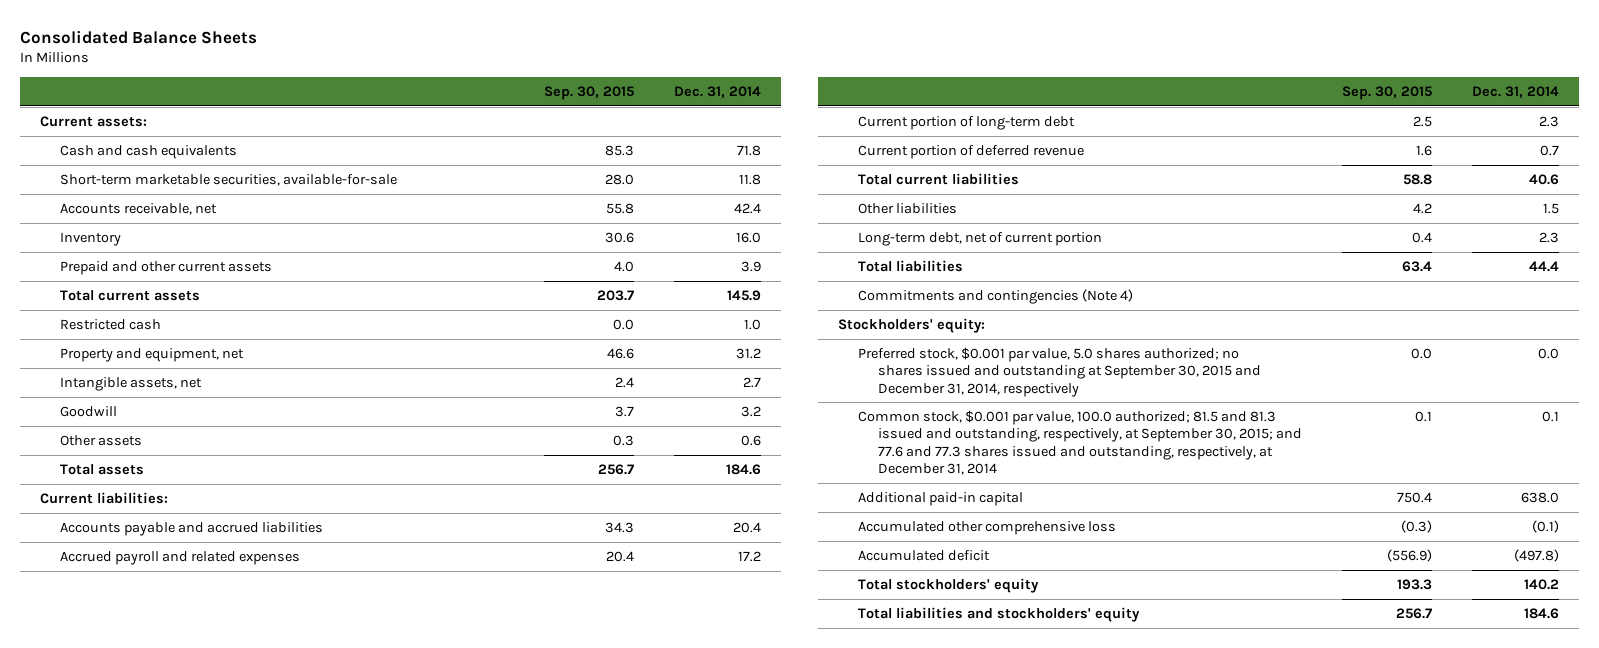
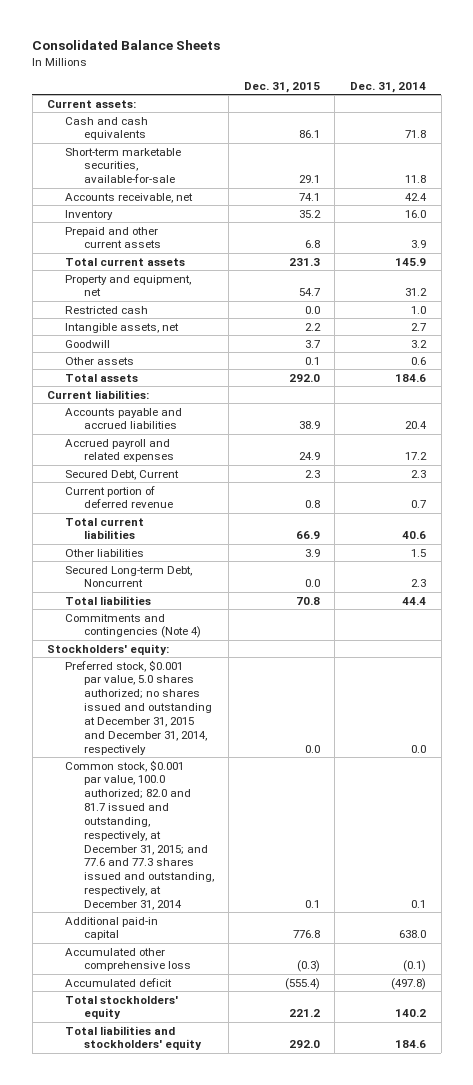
[544,85,635,100] Sep. 30, 2015 -> none
none -> [243,81,320,93] Dec. 31, 2015
[60,318,162,330] Restricted cash -> [65,305,149,314] Restricted cash
[857,115,1075,130] Current portion of long-term debt -> [65,469,180,480] Secured Debt, Current
[857,231,1102,246] Long-term debt, net of current portion -> [65,565,193,588] Secured Long-term Debt, Noncurrent
[857,346,1261,397] Preferred stock, $0.001 par value, 5.0 shares authorized; no shares issued and outstanding at September 30, 2015 and December 31, 2014, respectively -> [65,659,212,755] Preferred stock, $0.001 par value, 5.0 shares authorized; no shares issued and outstanding at December 31, 2015 and December 31, 2014, respectively
[857,409,1302,475] Common stock, $0.001 par value, 100.0 authorized; 81.5 and 81.3 issued and outstanding, respectively, at September 30, 2015; and 77.6 and 77.3 shares issued and outstanding, respectively, at December 31, 2014 -> [65,759,214,910] Common stock, $0.001 par value, 100.0 authorized; 82.0 and 81.7 issued and outstanding, respectively, at December 31, 2015; and 77.6 and 77.3 shares issued and outstanding, respectively, at December 31, 2014

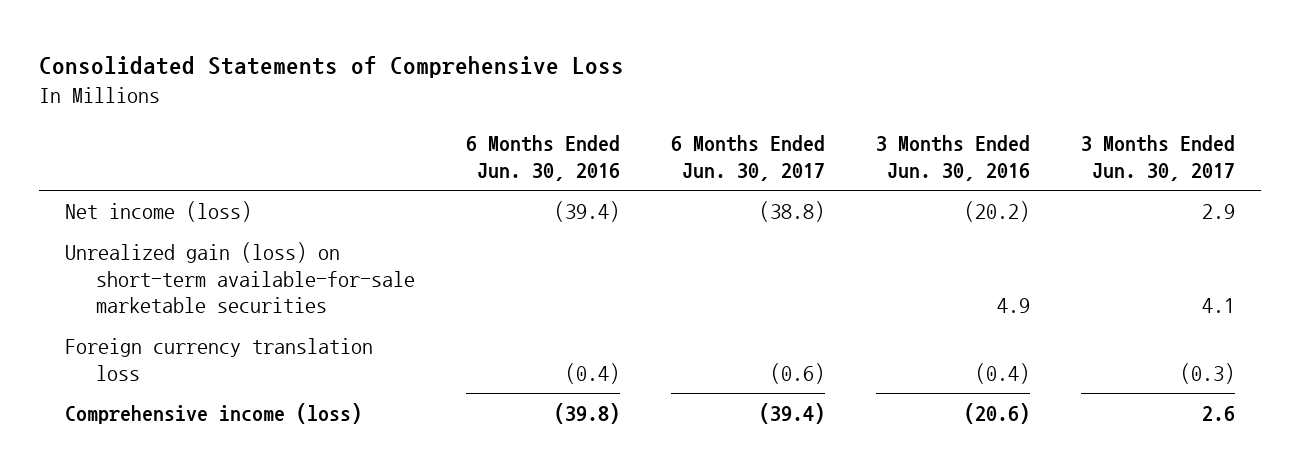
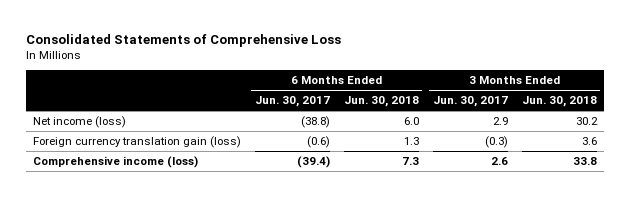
[465,135,620,181] 6 Months Ended Jun. 30, 2016 -> none
[876,135,1031,181] 3 Months Ended Jun. 30, 2016 -> none
none -> [343,96,419,108] Jun. 30, 2018
none -> [521,96,597,108] Jun. 30, 2018
[64,242,415,314] Unrealized gain (loss) on short-term available-for-sale marketable securities -> none
[64,338,373,381] Foreign currency translation loss -> [32,136,241,149] Foreign currency translation gain (loss)

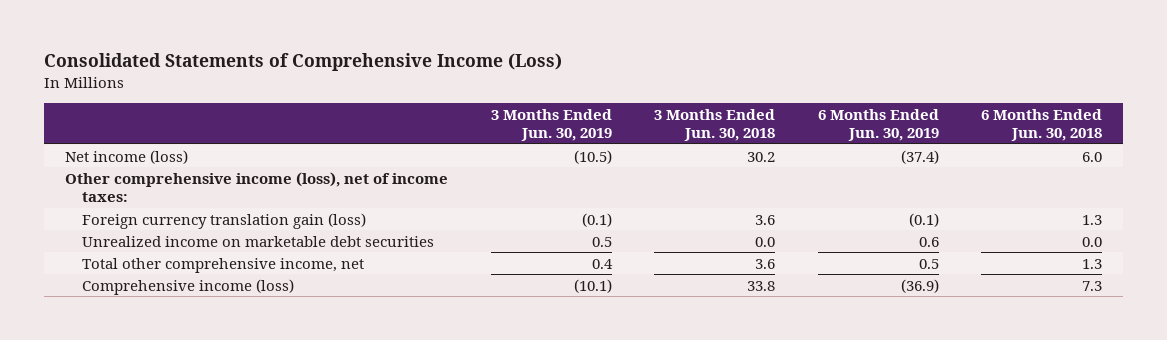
[25,33,341,47] Consolidated Statements of Comprehensive Loss -> [43,53,562,72] Consolidated Statements of Comprehensive Income (Loss)
[254,96,330,108] Jun. 30, 2017 -> none
[432,96,508,108] Jun. 30, 2017 -> none
none -> [490,108,612,141] 3 Months Ended Jun. 30, 2019
none -> [817,108,939,141] 6 Months Ended Jun. 30, 2019
none -> [65,171,449,202] Other comprehensive income (loss), net of income taxes:
none -> [81,235,434,247] Unrealized income on marketable debt securities
none -> [81,257,364,273] Total other comprehensive income, net

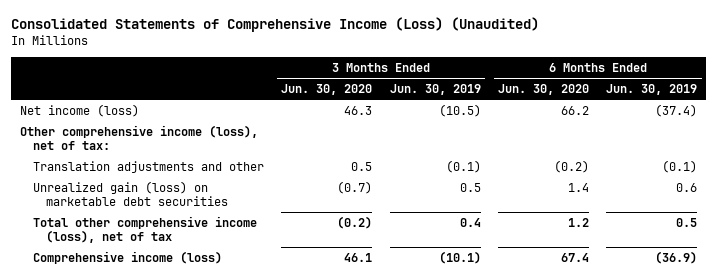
[43,53,562,72] Consolidated Statements of Comprehensive Income (Loss) -> [10,17,539,33] Consolidated Statements of Comprehensive Income (Loss) (Unaudited)
[654,108,776,141] 3 Months Ended Jun. 30, 2018 -> none
[981,108,1103,141] 6 Months Ended Jun. 30, 2018 -> none
none -> [281,83,373,95] Jun. 30, 2020
none -> [498,83,590,95] Jun. 30, 2020
[65,171,449,202] Other comprehensive income (loss), net of income taxes: -> [19,124,258,150] Other comprehensive income (loss), net of tax:
[81,212,366,229] Foreign currency translation gain (loss) -> [32,160,264,173] Translation adjustments and other
[81,235,434,247] Unrealized income on marketable debt securities -> [32,180,229,206] Unrealized gain (loss) on marketable debt securities
[81,257,364,273] Total other comprehensive income, net -> [32,215,257,243] Total other comprehensive income (loss), net of tax

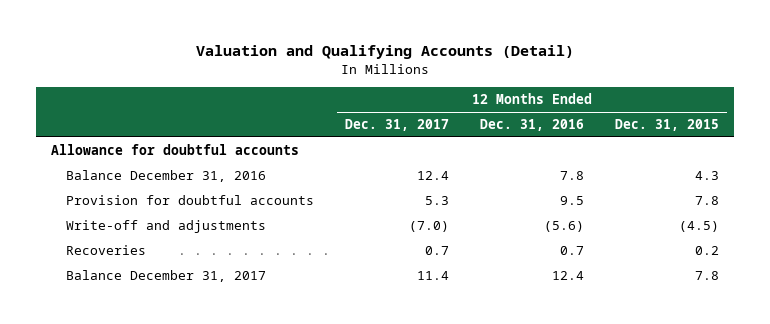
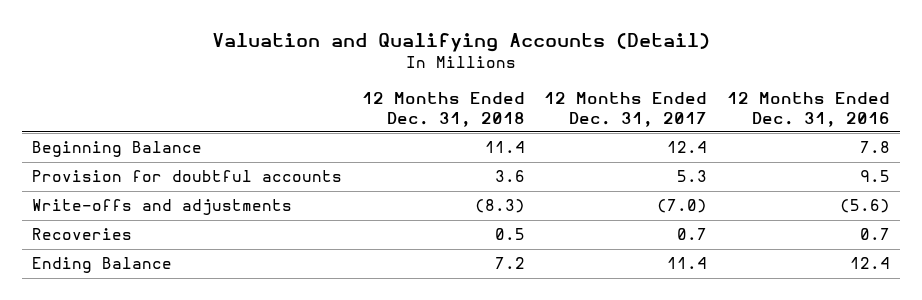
[614,119,719,132] Dec. 31, 2015 -> none
none -> [361,91,525,127] 12 Months Ended Dec. 31, 2018
[51,144,300,156] Allowance for doubtful accounts -> none
[66,170,267,183] Balance December 31, 2016 -> [32,141,203,158] Beginning Balance
[66,220,267,234] Write-off and adjustments -> [32,199,293,216] Write-offs and adjustments
[66,270,267,283] Balance December 31, 2017 -> [32,257,173,274] Ending Balance

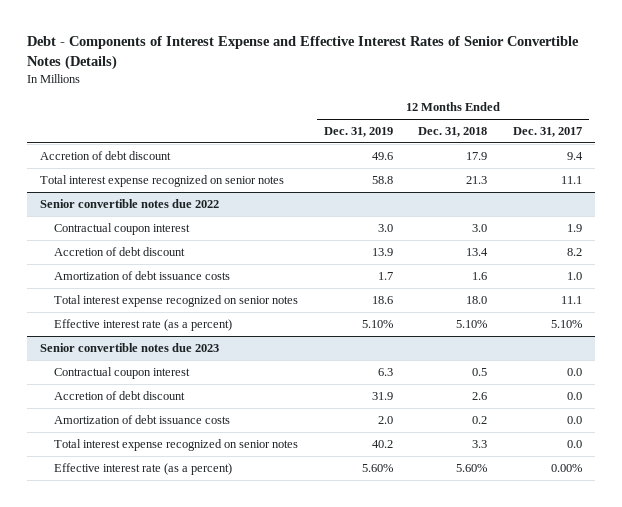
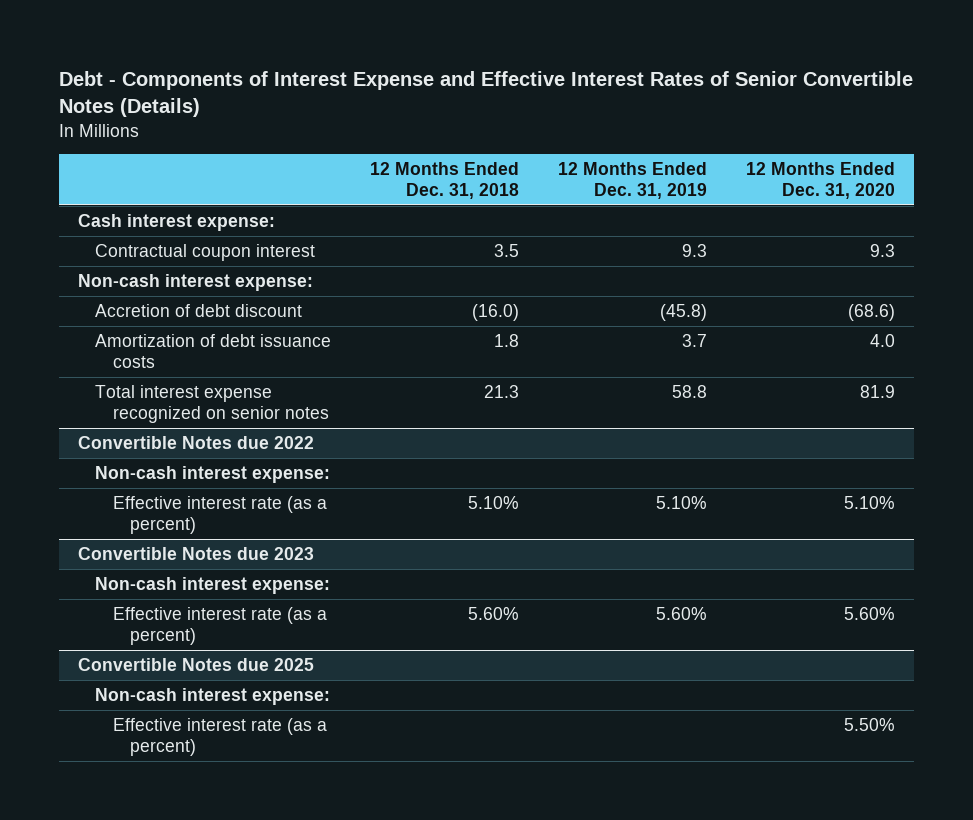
[513,127,583,138] Dec. 31, 2017 -> none
none -> [745,162,895,199] 12 Months Ended Dec. 31, 2020
none -> [78,214,276,232] Cash interest expense:
none -> [95,244,316,262] Contractual coupon interest
none -> [78,274,314,292] Non-cash interest expense:
[371,151,393,160] 49.6 -> [659,304,707,322] (45.8)
[466,151,488,160] 17.9 -> [472,304,520,322] (16.0)
none -> [95,334,332,368] Amortization of debt issuance costs
[53,222,190,235] Contractual coupon interest -> none
[53,246,185,256] Accretion of debt discount -> none
[53,270,230,280] Amortization of debt issuance costs -> none
[53,294,298,307] Total interest expense recognized on senior notes -> none
[39,198,219,208] Senior convertible notes due 2022 -> [78,436,315,450] Convertible Notes due 2022
none -> [95,466,331,484] Non-cash interest expense:
[53,366,190,379] Contractual coupon interest -> none
[53,390,185,400] Accretion of debt discount -> none
[53,414,230,424] Amortization of debt issuance costs -> none
[53,438,298,451] Total interest expense recognized on senior notes -> none
[39,342,219,352] Senior convertible notes due 2023 -> [78,547,315,561] Convertible Notes due 2023
none -> [95,577,331,595] Non-cash interest expense:
none -> [78,658,315,672] Convertible Notes due 2025
none -> [95,688,331,706] Non-cash interest expense:
none -> [112,718,327,756] Effective interest rate (as a percent)

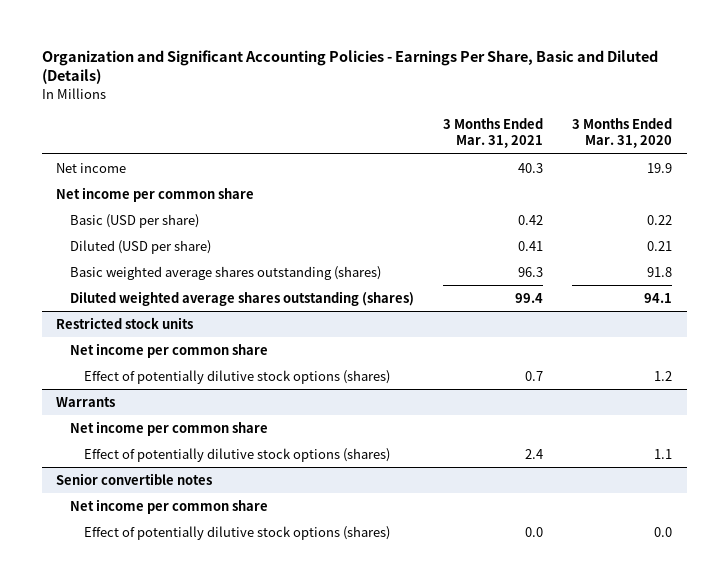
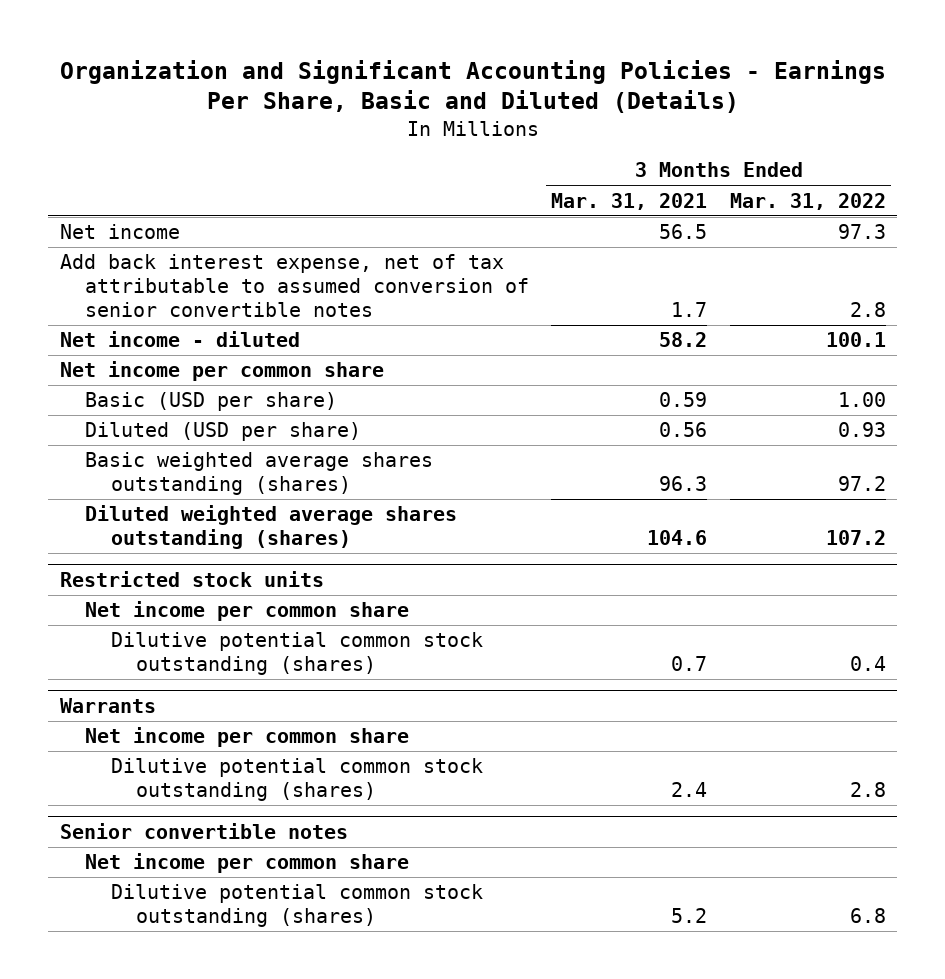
[572,118,673,149] 3 Months Ended Mar. 31, 2020 -> none
none -> [729,192,886,210] Mar. 31, 2022
[518,162,544,173] 40.3 -> [659,224,708,240] 56.5
none -> [59,254,530,317] Add back interest expense, net of tax attributable to assumed conversion of senior convertible notes
none -> [59,331,300,348] Net income - diluted
[518,214,544,225] 0.42 -> [659,392,708,408] 0.59
[518,240,544,251] 0.41 -> [659,422,708,438] 0.56
[515,292,544,303] 99.4 -> [647,530,708,546] 104.6
[83,369,390,384] Effect of potentially dilutive stock options (shares) -> [110,632,483,676] Dilutive potential common stock outstanding (shares)
[83,447,390,462] Effect of potentially dilutive stock options (shares) -> [110,758,483,802] Dilutive potential common stock outstanding (shares)
[83,525,390,540] Effect of potentially dilutive stock options (shares) -> [110,884,483,928] Dilutive potential common stock outstanding (shares)
[525,526,544,537] 0.0 -> [671,908,708,924] 5.2

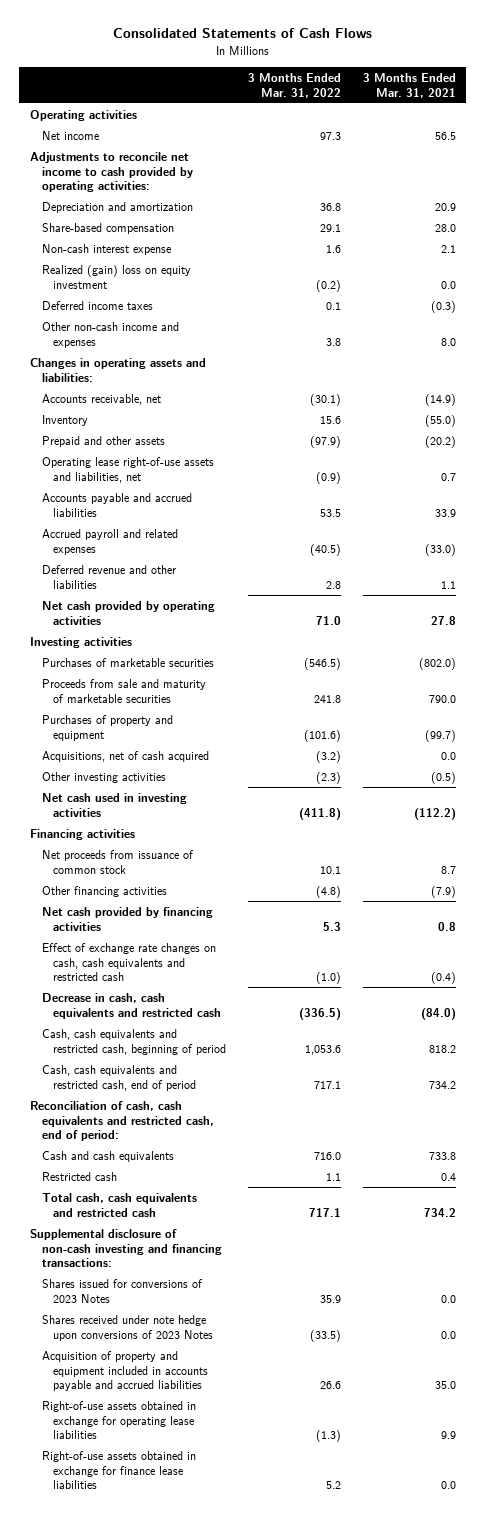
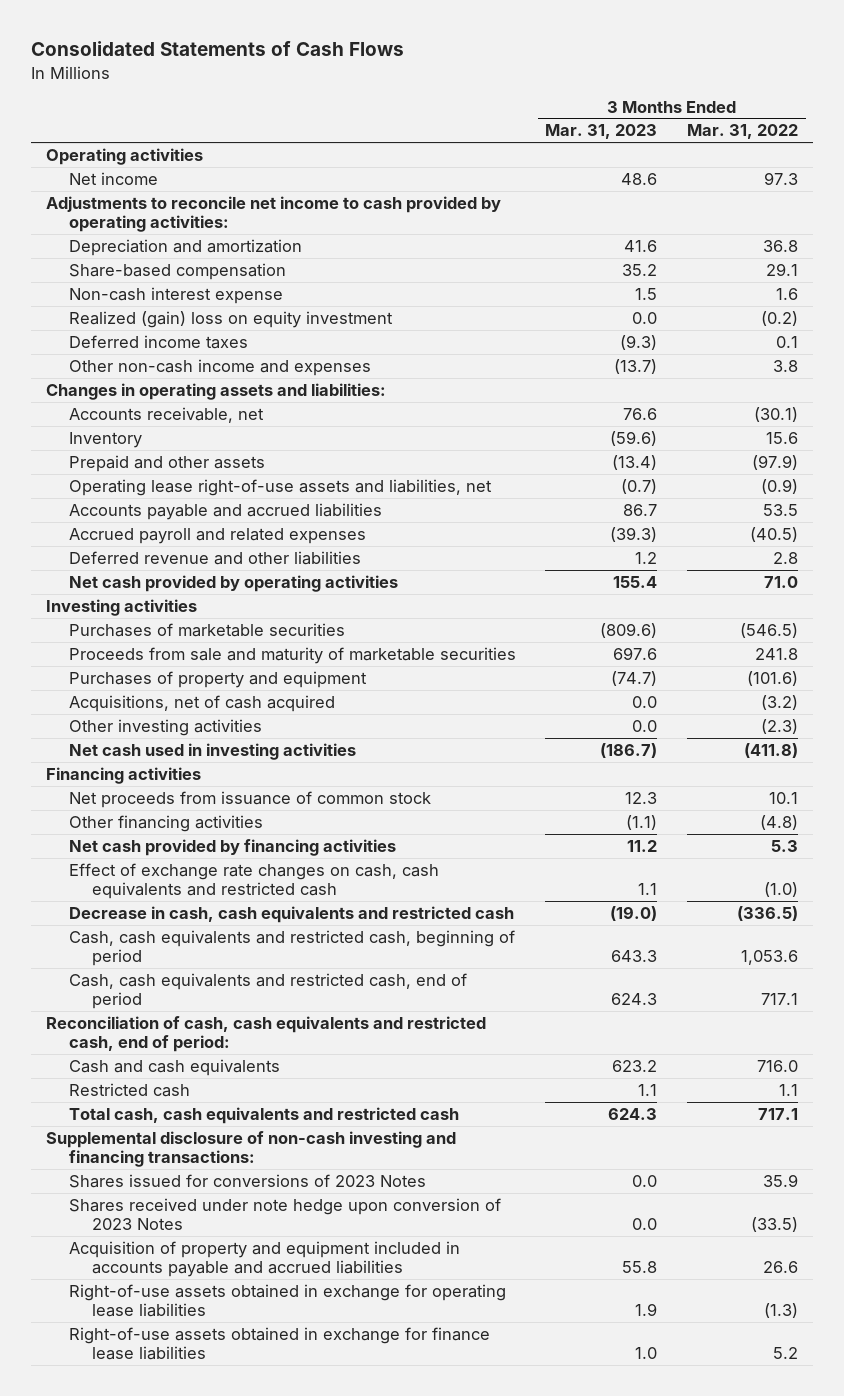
[362,72,456,98] 3 Months Ended Mar. 31, 2021 -> none
none -> [545,124,658,140] Mar. 31, 2023
[41,1314,214,1341] Shares received under note hedge upon conversions of 2023 Notes -> [68,1197,501,1231] Shares received under note hedge upon conversion of 2023 Notes

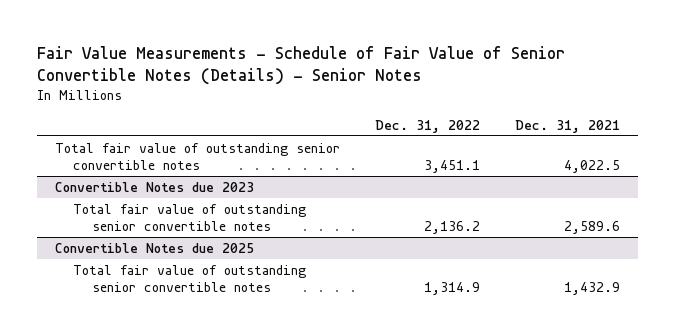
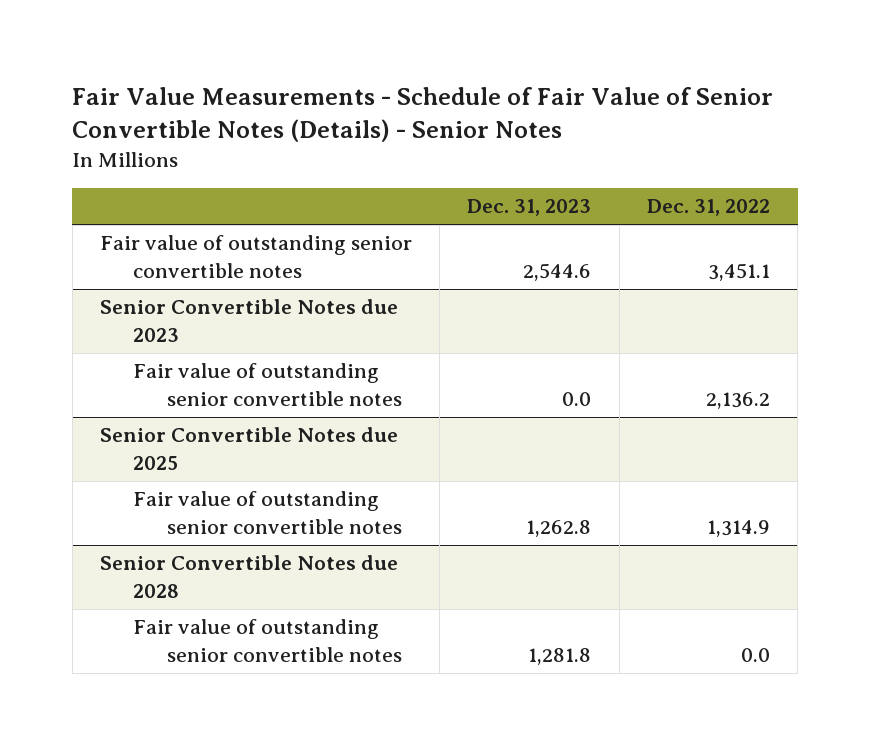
[515,119,621,133] Dec. 31, 2021 -> none
none -> [467,199,592,217] Dec. 31, 2023
[54,142,340,171] Total fair value of outstanding senior convertible notes -> [99,235,412,278] Fair value of outstanding senior convertible notes
[54,181,254,192] Convertible Notes due 2023 -> [99,299,398,342] Senior Convertible Notes due 2023
[73,203,307,232] Total fair value of outstanding senior convertible notes -> [133,363,402,406] Fair value of outstanding senior convertible notes
[54,242,254,253] Convertible Notes due 2025 -> [99,427,398,470] Senior Convertible Notes due 2025
[73,264,307,293] Total fair value of outstanding senior convertible notes -> [133,491,402,534] Fair value of outstanding senior convertible notes
none -> [99,555,398,598] Senior Convertible Notes due 2028
none -> [133,619,402,662] Fair value of outstanding senior convertible notes

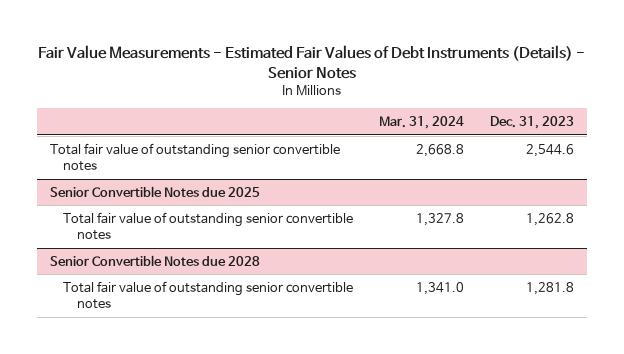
[72,87,774,143] Fair Value Measurements - Schedule of Fair Value of Senior Convertible Notes (Details) - Senior Notes -> [38,44,586,79] Fair Value Measurements - Estimated Fair Values of Debt Instruments (Details) - Senior Notes
[646,199,770,217] Dec. 31, 2022 -> none
none -> [379,116,465,130] Mar. 31, 2024
[99,299,398,342] Senior Convertible Notes due 2023 -> none
[133,363,402,406] Fair value of outstanding senior convertible notes -> none
[99,235,412,278] Fair value of outstanding senior convertible notes -> [50,142,341,172] Total fair value of outstanding senior convertible notes
[133,491,402,534] Fair value of outstanding senior convertible notes -> [63,211,354,241] Total fair value of outstanding senior convertible notes
[133,619,402,662] Fair value of outstanding senior convertible notes -> [63,280,354,310] Total fair value of outstanding senior convertible notes

